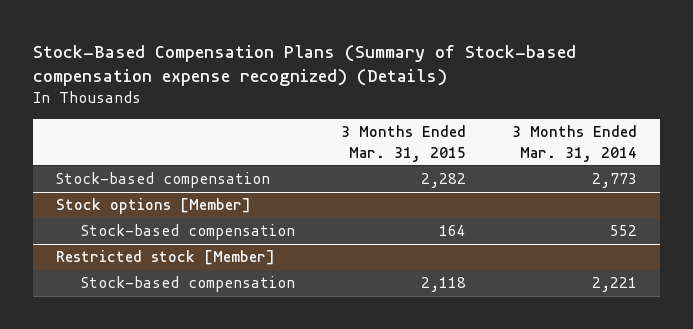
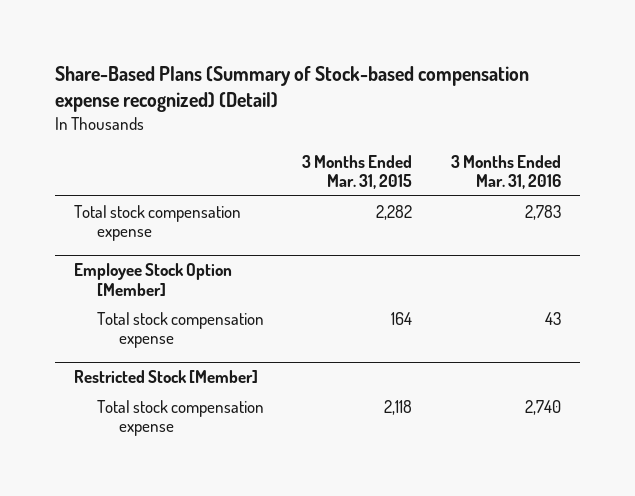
[33,44,577,87] Stock-Based Compensation Plans (Summary of Stock-based compensation expense recognized) (Details) -> [55,66,530,113] Share-Based Plans (Summary of Stock-based compensation expense recognized) (Detail)
[512,125,638,162] 3 Months Ended Mar. 31, 2014 -> none
none -> [450,154,561,190] 3 Months Ended Mar. 31, 2016
[56,172,271,189] Stock-based compensation -> [74,204,242,242] Total stock compensation expense
[56,198,252,215] Stock options [Member] -> [74,263,233,297] Employee Stock Option [Member]
[80,224,295,241] Stock-based compensation -> [96,311,264,349] Total stock compensation expense
[56,250,276,266] Restricted stock [Member] -> [74,370,259,384] Restricted Stock [Member]
[80,276,295,293] Stock-based compensation -> [96,399,264,437] Total stock compensation expense

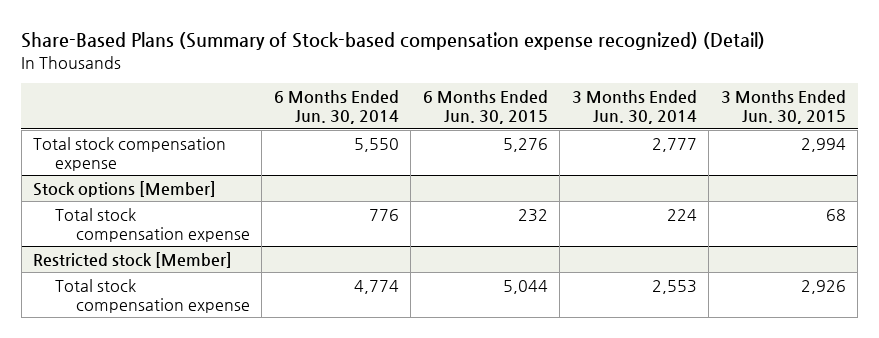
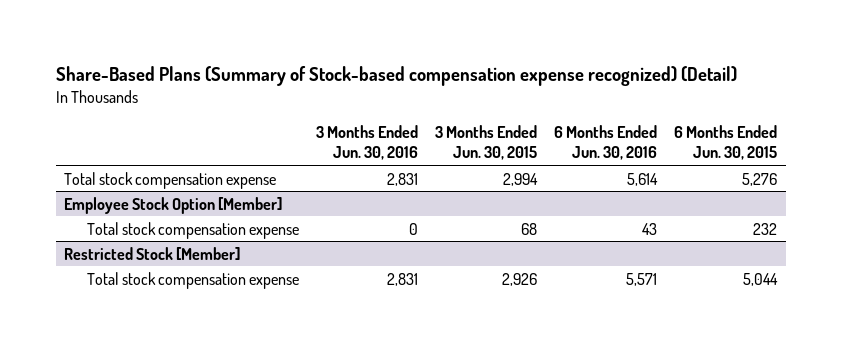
[273,90,399,125] 6 Months Ended Jun. 30, 2014 -> none
[571,90,697,125] 3 Months Ended Jun. 30, 2014 -> none
none -> [316,124,419,161] 3 Months Ended Jun. 30, 2016
none -> [554,124,658,161] 6 Months Ended Jun. 30, 2016
[33,180,217,197] Stock options [Member] -> [64,196,283,214] Employee Stock Option [Member]
[33,251,233,268] Restricted stock [Member] -> [64,246,241,260] Restricted Stock [Member]

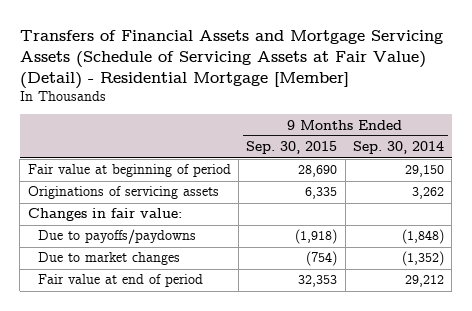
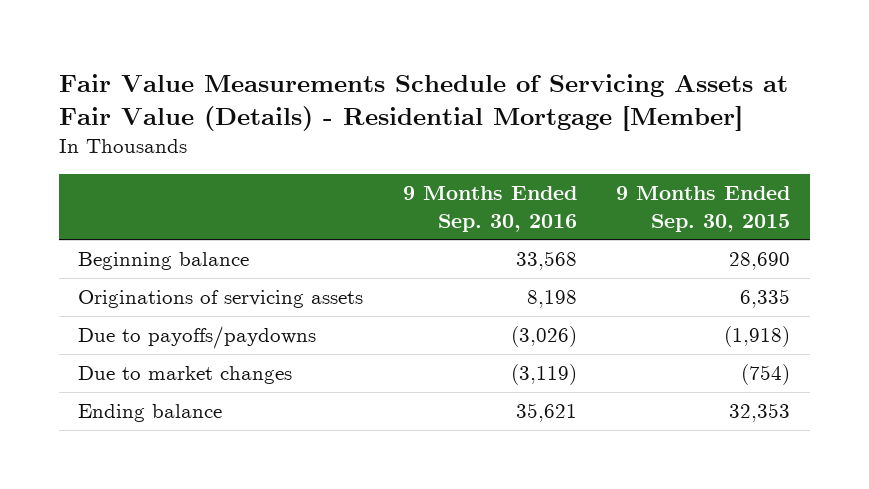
[19,29,443,89] Transfers of Financial Assets and Mortgage Servicing Assets (Schedule of Servicing Assets at Fair Value) (Detail) - Residential Mortgage [Member] -> [58,73,788,131] Fair Value Measurements Schedule of Servicing Assets at Fair Value (Details) - Residential Mortgage [Member]
[353,141,445,155] Sep. 30, 2014 -> none
none -> [402,186,577,232] 9 Months Ended Sep. 30, 2016
[27,164,231,178] Fair value at beginning of period -> [78,252,250,271] Beginning balance
[27,208,182,222] Changes in fair value: -> none
[38,274,204,288] Fair value at end of period -> [78,404,223,423] Ending balance

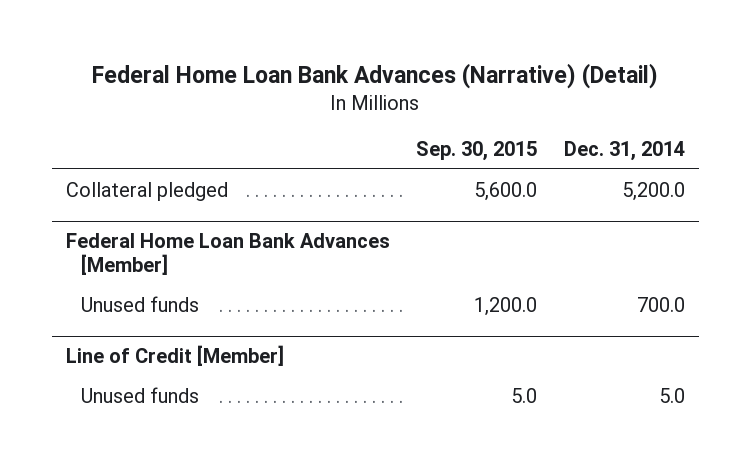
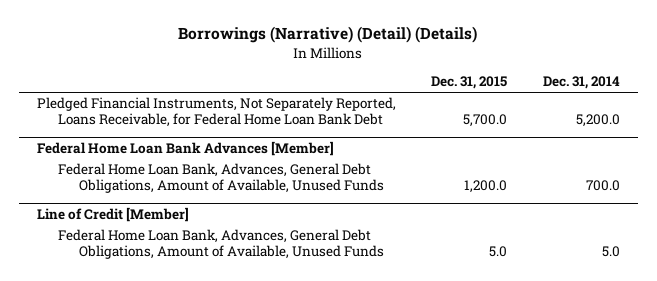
[92,62,659,89] Federal Home Loan Bank Advances (Narrative) (Detail) -> [178,26,478,44] Borrowings (Narrative) (Detail) (Details)
[416,141,538,162] Sep. 30, 2015 -> none
none -> [431,76,508,90] Dec. 31, 2015
[65,181,228,201] Collateral pledged -> [36,97,396,128] Pledged Financial Instruments, Not Separately Reported, Loans Receivable, for Federal Home Loan Bank Debt
[81,295,200,312] Unused funds -> [57,163,384,194] Federal Home Loan Bank, Advances, General Debt Obligations, Amount of Available, Unused Funds
[81,386,200,403] Unused funds -> [57,229,384,260] Federal Home Loan Bank, Advances, General Debt Obligations, Amount of Available, Unused Funds

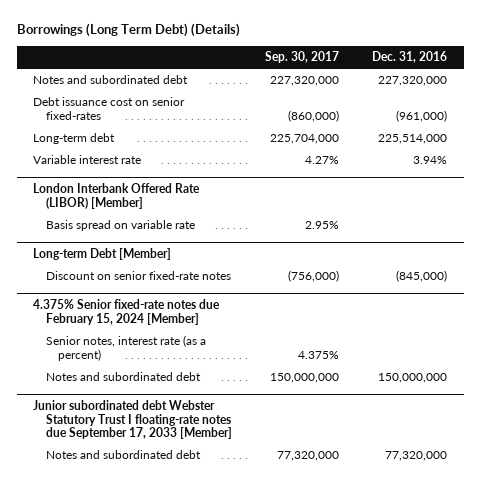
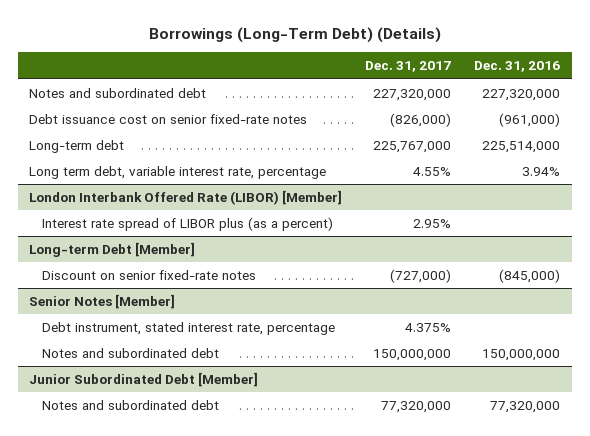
[16,23,240,38] Borrowings (Long Term Debt) (Details) -> [148,26,441,43] Borrowings (Long-Term Debt) (Details)
[264,51,339,64] Sep. 30, 2017 -> none
none -> [365,61,452,73] Dec. 31, 2017
[33,97,186,120] Debt issuance cost on senior fixed-rates -> [29,113,308,124] Debt issuance cost on senior fixed-rate notes
[33,155,142,165] Variable interest rate -> [29,165,327,179] Long term debt, variable interest rate, percentage
[45,220,195,232] Basis spread on variable rate -> [42,216,334,231] Interest rate spread of LIBOR plus (as a percent)
[33,299,221,325] 4.375% Senior fixed-rate notes due February 15, 2024 [Member] -> [29,293,176,309] Senior Notes [Member]
[45,335,206,361] Senior notes, interest rate (as a percent) -> [42,321,336,335] Debt instrument, stated interest rate, percentage
[33,400,232,440] Junior subordinated debt Webster Statutory Trust I floating-rate notes due September 17, 2033 [Member] -> [29,371,259,387] Junior Subordinated Debt [Member]

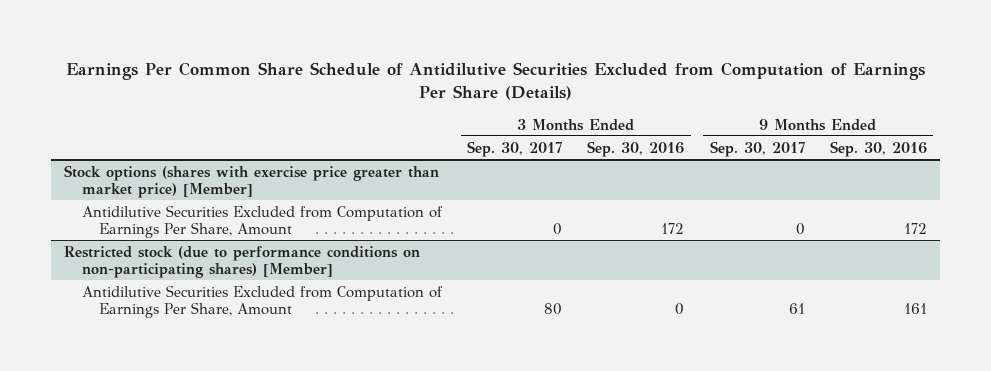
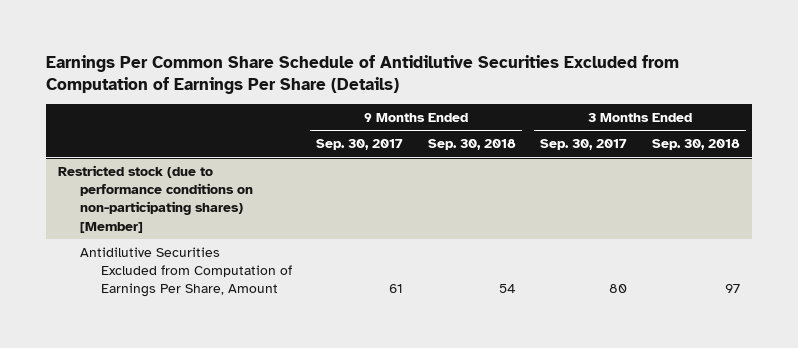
[587,140,685,157] Sep. 30, 2016 -> none
[829,140,927,157] Sep. 30, 2016 -> none
none -> [427,139,516,151] Sep. 30, 2018
none -> [651,139,740,151] Sep. 30, 2018
[64,164,440,198] Stock options (shares with exercise price greater than market price) [Member] -> none
[81,204,443,238] Antidilutive Securities Excluded from Computation of Earnings Per Share, Amount -> none

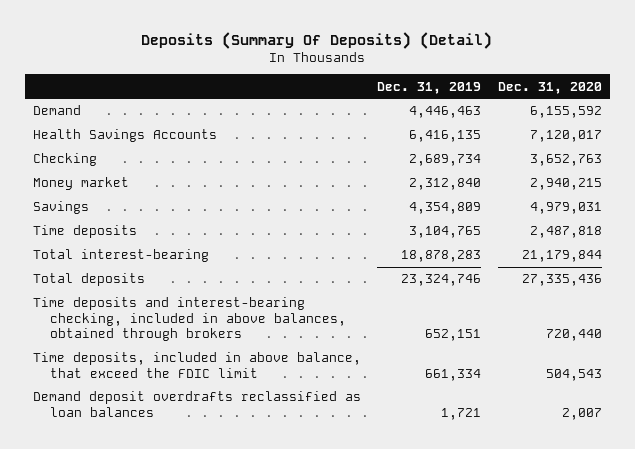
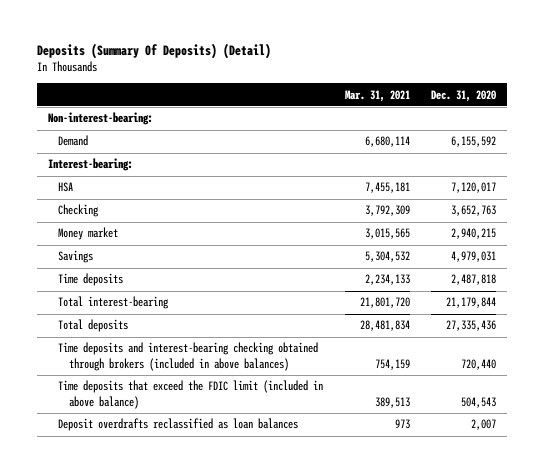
[377,81,482,94] Dec. 31, 2019 -> none
none -> [344,89,410,102] Mar. 31, 2021
none -> [47,112,153,126] Non-interest-bearing:
none -> [47,158,133,172] Interest-bearing:
[32,129,217,143] Health Savings Accounts -> [58,182,74,193] HSA
[32,297,347,342] Time deposits and interest-bearing checking, included in above balances, obtained through brokers -> [58,342,319,371] Time deposits and interest-bearing checking obtained through brokers (included in above balances)
[32,352,361,378] Time deposits, included in above balance, that exceed the FDIC limit -> [58,380,324,409] Time deposits that exceed the FDIC limit (included in above balance)
[32,391,361,417] Demand deposit overdrafts reclassified as loan balances -> [58,418,299,432] Deposit overdrafts reclassified as loan balances

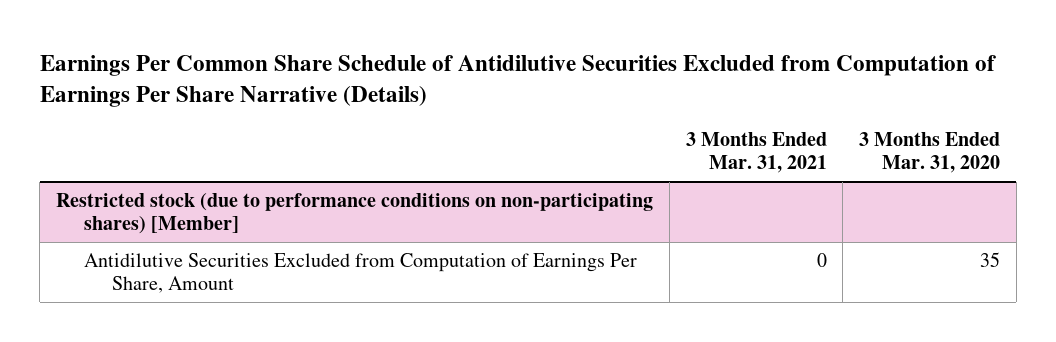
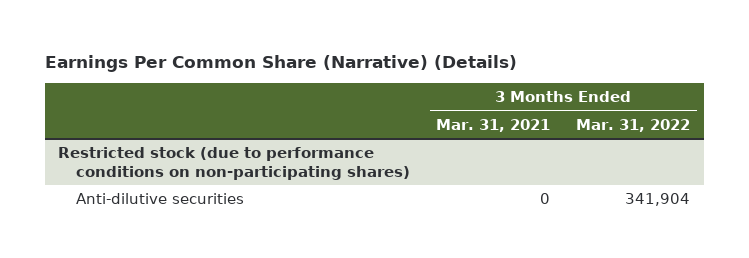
[39,54,996,107] Earnings Per Common Share Schedule of Antidilutive Securities Excluded from Computation of Earnings Per Share Narrative (Details) -> [45,54,518,72] Earnings Per Common Share (Narrative) (Details)
[859,132,1001,174] 3 Months Ended Mar. 31, 2020 -> none
none -> [576,118,691,132] Mar. 31, 2022
[56,192,654,235] Restricted stock (due to performance conditions on non-participating shares) [Member] -> [58,147,411,180] Restricted stock (due to performance conditions on non-participating shares)
[84,252,638,294] Antidilutive Securities Excluded from Computation of Earnings Per Share, Amount -> [76,193,245,205] Anti-dilutive securities

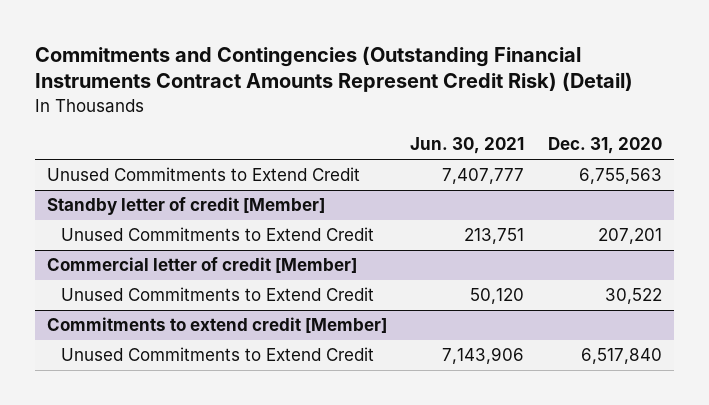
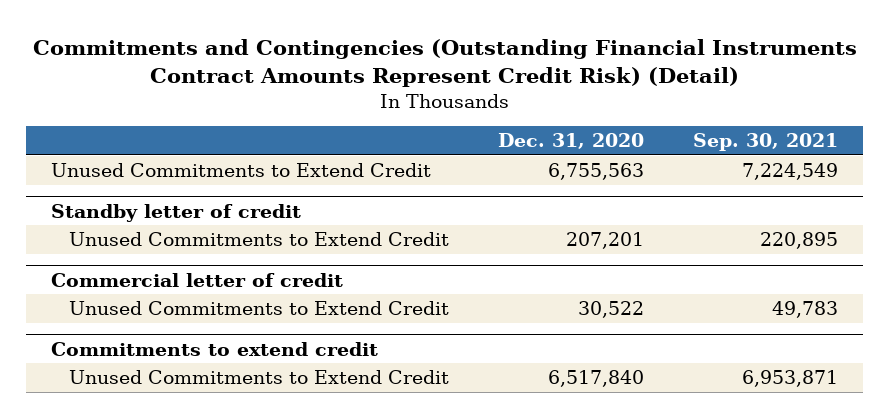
[410,137,525,155] Jun. 30, 2021 -> none
none -> [693,133,839,152] Sep. 30, 2021
[46,197,325,216] Standby letter of credit [Member] -> [50,203,301,222] Standby letter of credit
[46,257,357,274] Commercial letter of credit [Member] -> [50,272,343,287] Commercial letter of credit
[46,317,387,334] Commitments to extend credit [Member] -> [50,341,378,356] Commitments to extend credit

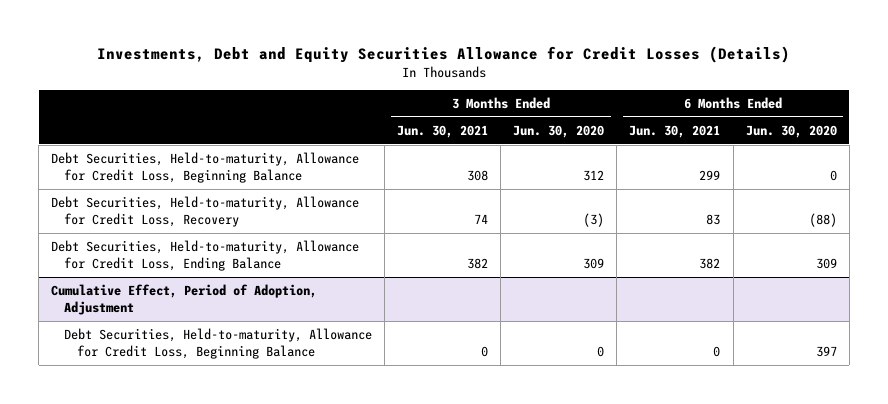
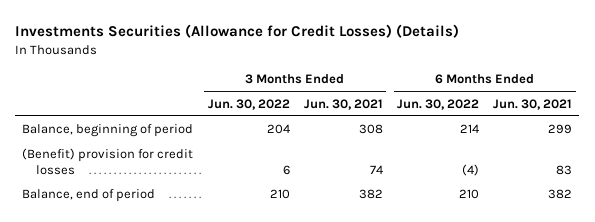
[96,46,790,64] Investments, Debt and Equity Securities Allowance for Credit Losses (Details) -> [15,23,460,38] Investments Securities (Allowance for Credit Losses) (Details)
[513,124,605,138] Jun. 30, 2020 -> none
[745,124,837,138] Jun. 30, 2020 -> none
none -> [207,98,290,110] Jun. 30, 2022
none -> [397,98,480,110] Jun. 30, 2022
[51,284,318,315] Cumulative Effect, Period of Adoption, Adjustment -> none
[64,328,373,359] Debt Securities, Held-to-maturity, Allowance for Credit Loss, Beginning Balance -> none
[51,152,360,183] Debt Securities, Held-to-maturity, Allowance for Credit Loss, Beginning Balance -> [22,124,194,138] Balance, beginning of period
[51,196,360,227] Debt Securities, Held-to-maturity, Allowance for Credit Loss, Recovery -> [22,148,194,176] (Benefit) provision for credit losses
[51,240,360,271] Debt Securities, Held-to-maturity, Allowance for Credit Loss, Ending Balance -> [22,189,156,203] Balance, end of period

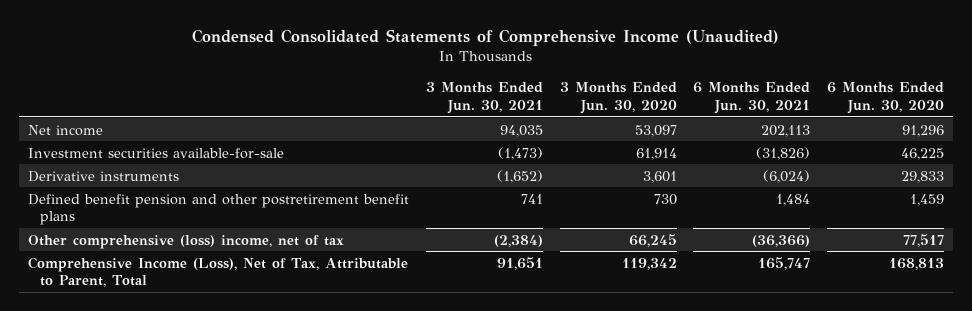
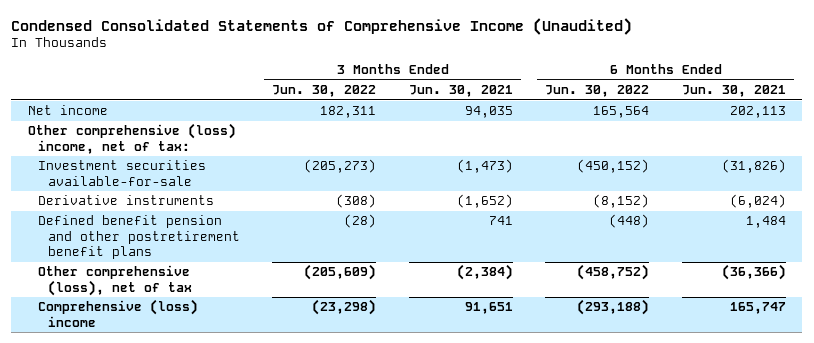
[559,82,677,115] 3 Months Ended Jun. 30, 2020 -> none
[827,82,945,115] 6 Months Ended Jun. 30, 2020 -> none
none -> [272,85,377,98] Jun. 30, 2022
none -> [545,85,650,98] Jun. 30, 2022
none -> [27,123,236,154] Other comprehensive (loss) income, net of tax:
[27,234,344,249] Other comprehensive (loss) income, net of tax -> [37,265,192,296] Other comprehensive (loss), net of tax
[27,256,408,288] Comprehensive Income (Loss), Net of Tax, Attributable to Parent, Total -> [37,299,198,327] Comprehensive (loss) income

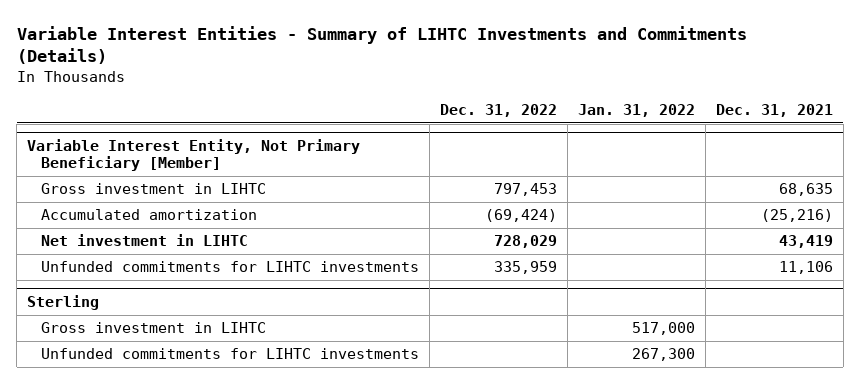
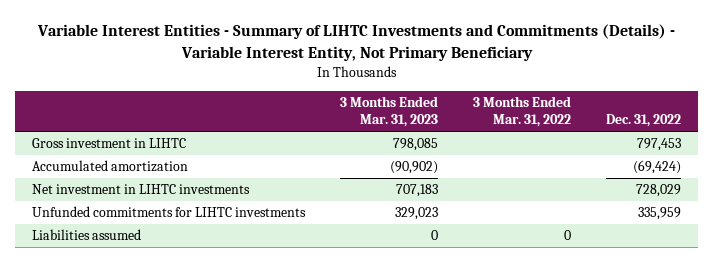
[16,25,747,65] Variable Interest Entities - Summary of LIHTC Investments and Commitments (Details) -> [36,24,675,61] Variable Interest Entities - Summary of LIHTC Investments and Commitments (Details) - Variable Interest Entity, Not Primary Beneficiary
[577,103,695,117] Jan. 31, 2022 -> none
[715,103,833,117] Dec. 31, 2021 -> none
none -> [340,96,439,128] 3 Months Ended Mar. 31, 2023
none -> [472,96,571,128] 3 Months Ended Mar. 31, 2022
[27,139,361,172] Variable Interest Entity, Not Primary Beneficiary [Member] -> none
[41,234,249,247] Net investment in LIHTC -> [32,184,251,195] Net investment in LIHTC investments
[27,295,100,311] Sterling -> none
[41,322,267,334] Gross investment in LIHTC -> none
[41,348,420,360] Unfunded commitments for LIHTC investments -> none
none -> [32,229,142,241] Liabilities assumed

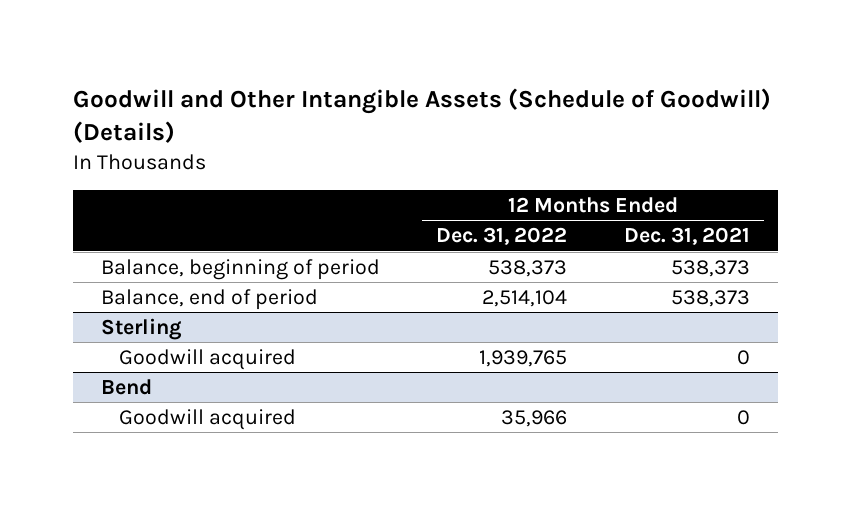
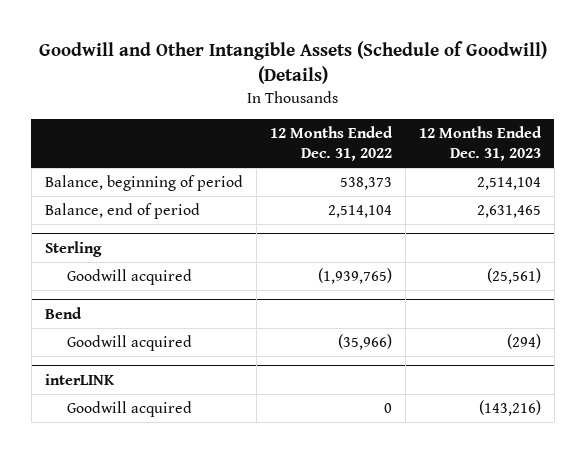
[623,227,750,246] Dec. 31, 2021 -> none
none -> [418,126,542,162] 12 Months Ended Dec. 31, 2023
[479,349,568,367] 1,939,765 -> [317,268,392,285] (1,939,765)
[501,409,568,427] 35,966 -> [337,334,392,351] (35,966)
none -> [44,373,115,385] interLINK
none -> [67,401,193,418] Goodwill acquired

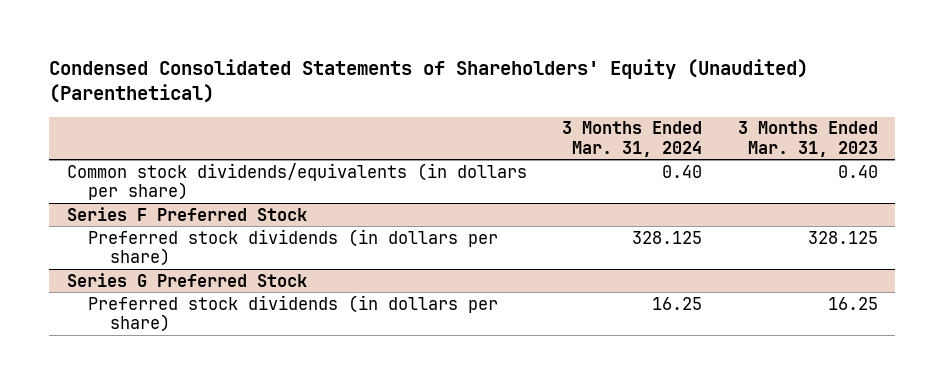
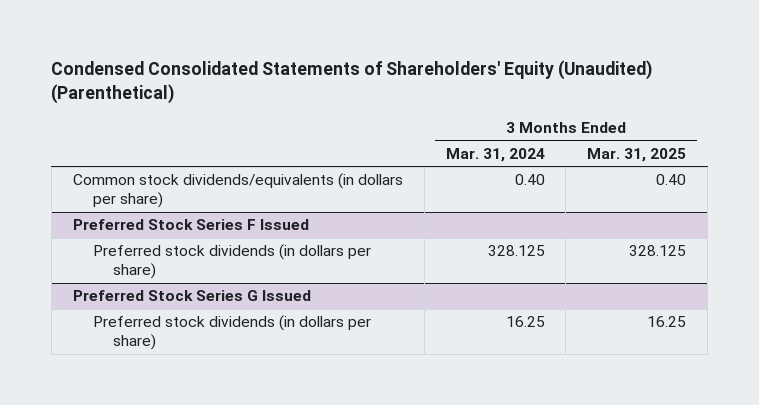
[737,121,878,157] 3 Months Ended Mar. 31, 2023 -> none
none -> [587,147,687,162] Mar. 31, 2025
[67,206,308,221] Series F Preferred Stock -> [72,219,309,231] Preferred Stock Series F Issued
[67,272,308,287] Series G Preferred Stock -> [72,290,311,302] Preferred Stock Series G Issued

